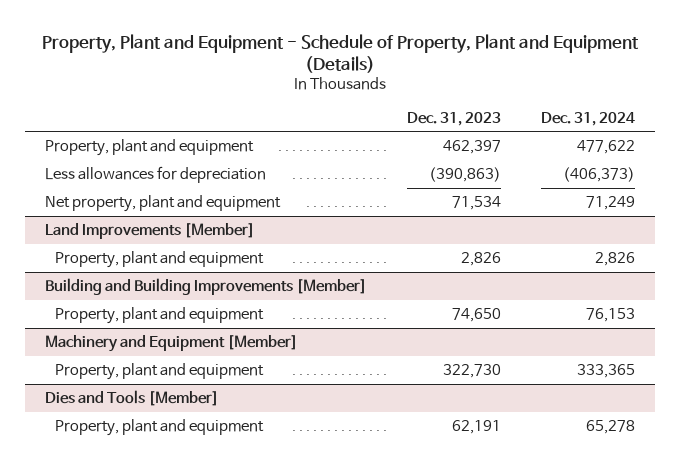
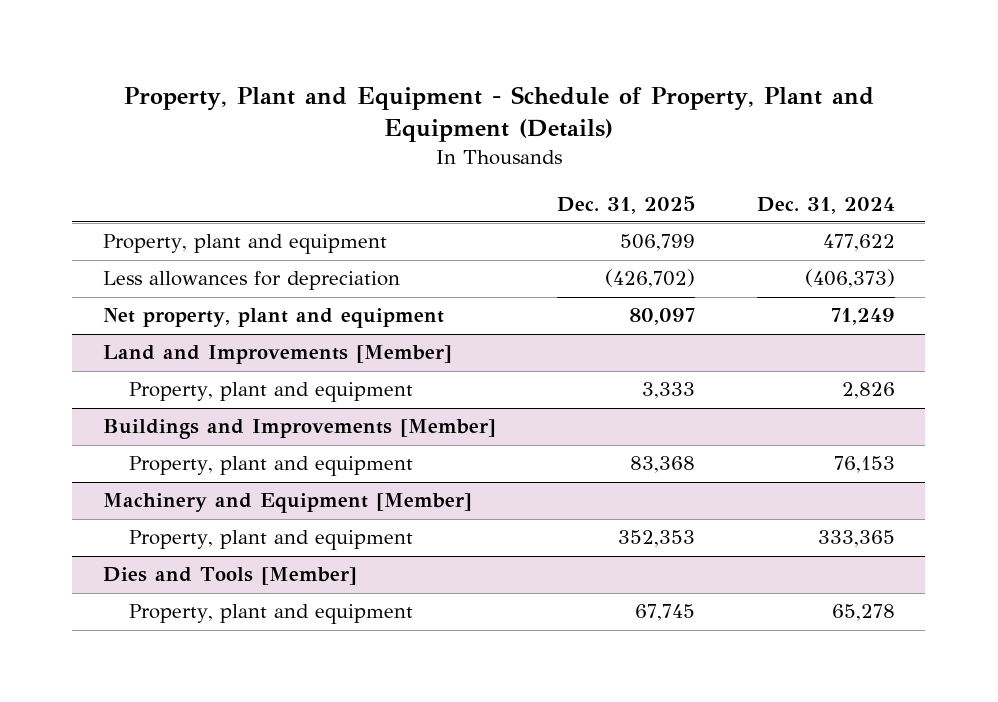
[407,111,502,126] Dec. 31, 2023 -> none
none -> [557,195,696,214] Dec. 31, 2025
[45,223,256,240] Land Improvements [Member] -> [102,345,452,365] Land and Improvements [Member]
[45,278,368,296] Building and Building Improvements [Member] -> [102,419,496,440] Buildings and Improvements [Member]

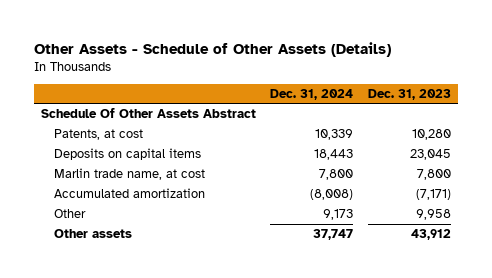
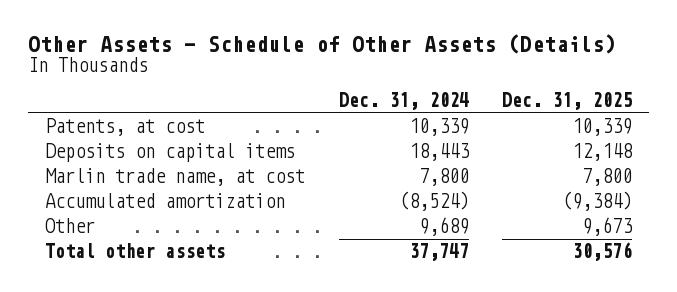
[367,88,451,100] Dec. 31, 2023 -> none
none -> [502,92,633,111] Dec. 31, 2025
[41,108,257,119] Schedule Of Other Assets Abstract -> none
[310,189,354,201] (8,008) -> [398,191,469,212] (8,524)
[323,209,354,221] 9,173 -> [418,217,469,237] 9,689
[54,229,133,239] Other assets -> [44,243,225,259] Total other assets

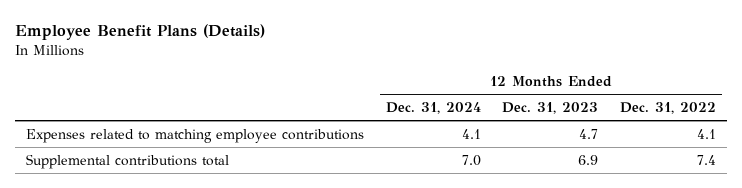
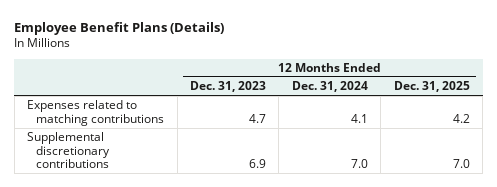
[620,102,717,115] Dec. 31, 2022 -> none
none -> [393,81,470,93] Dec. 31, 2025
[25,128,364,143] Expenses related to matching employee contributions -> [27,100,165,126] Expenses related to matching contributions
[25,153,229,169] Supplemental contributions total -> [27,132,111,169] Supplemental discretionary contributions

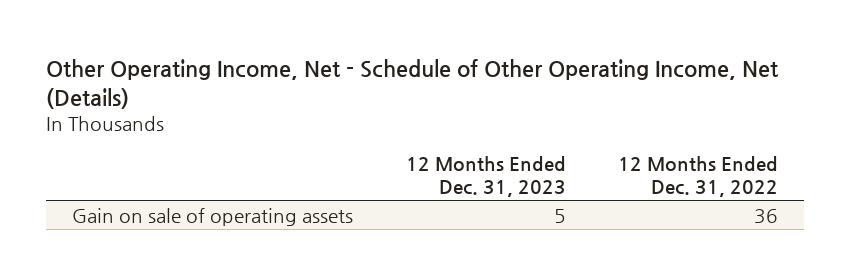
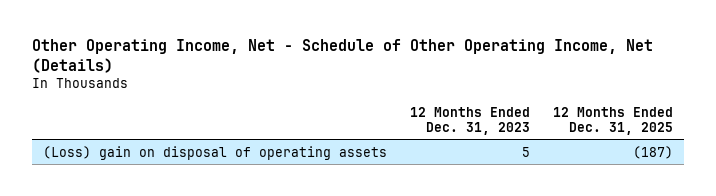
[617,155,778,197] 12 Months Ended Dec. 31, 2022 -> none
none -> [552,106,673,135] 12 Months Ended Dec. 31, 2025
[72,207,354,226] Gain on sale of operating assets -> [43,145,388,160] (Loss) gain on disposal of operating assets

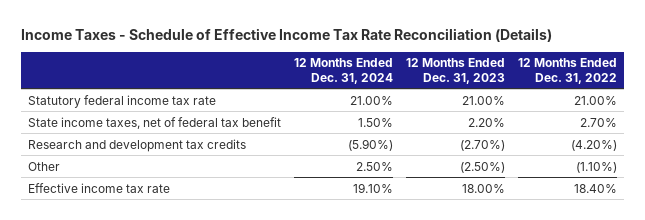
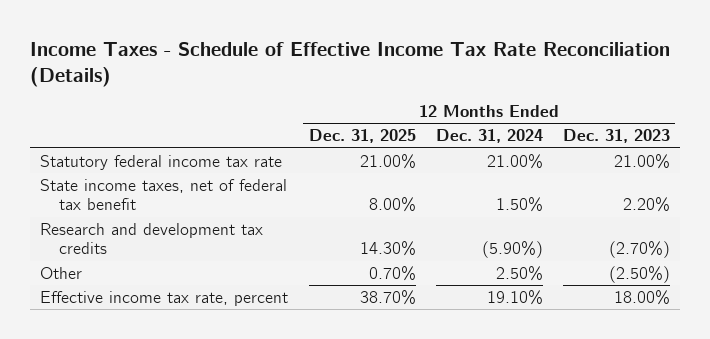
[518,58,618,84] 12 Months Ended Dec. 31, 2022 -> none
none -> [308,129,416,144] Dec. 31, 2025
[27,182,170,193] Effective income tax rate -> [40,290,289,306] Effective income tax rate, percent

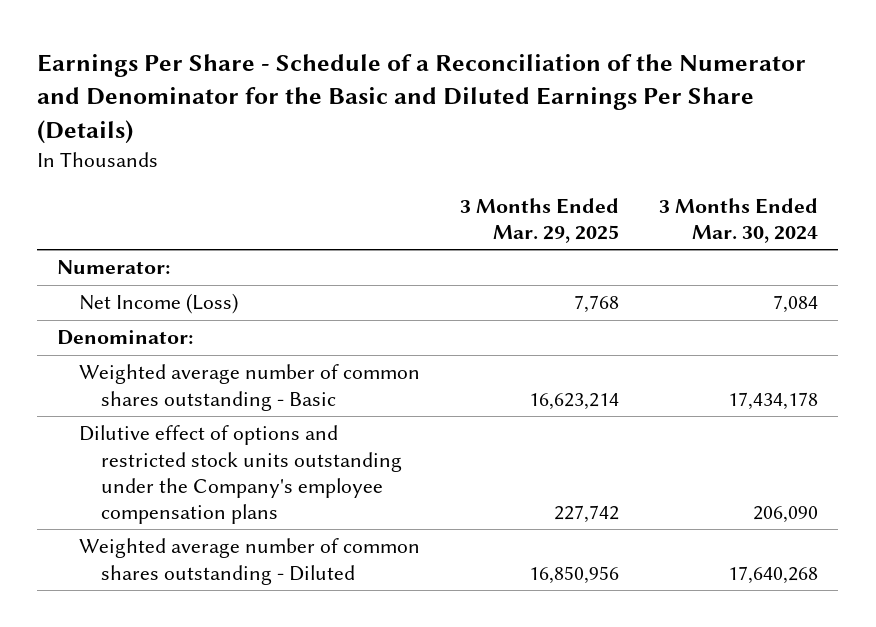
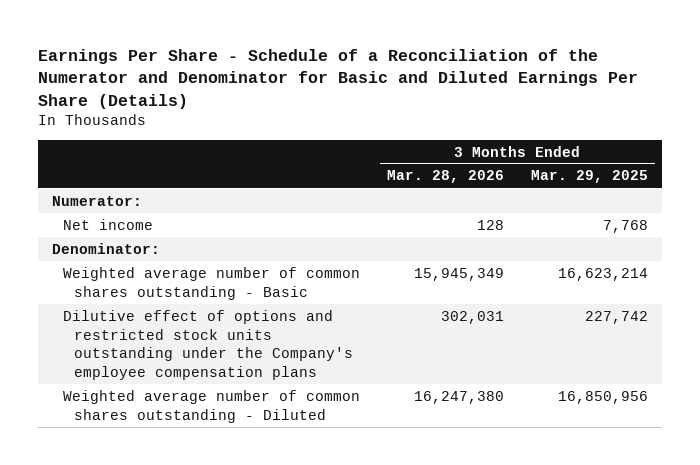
[37,53,807,144] Earnings Per Share - Schedule of a Reconciliation of the Numerator and Denominator for the Basic and Diluted Earnings Per Share (Details) -> [38,48,639,109] Earnings Per Share - Schedule of a Reconciliation of the Numerator and Denominator for Basic and Diluted Earnings Per Share (Details)
[659,197,819,243] 3 Months Ended Mar. 30, 2024 -> none
none -> [386,170,504,184] Mar. 28, 2026
[79,293,239,315] Net Income (Loss) -> [62,218,153,230] Net income

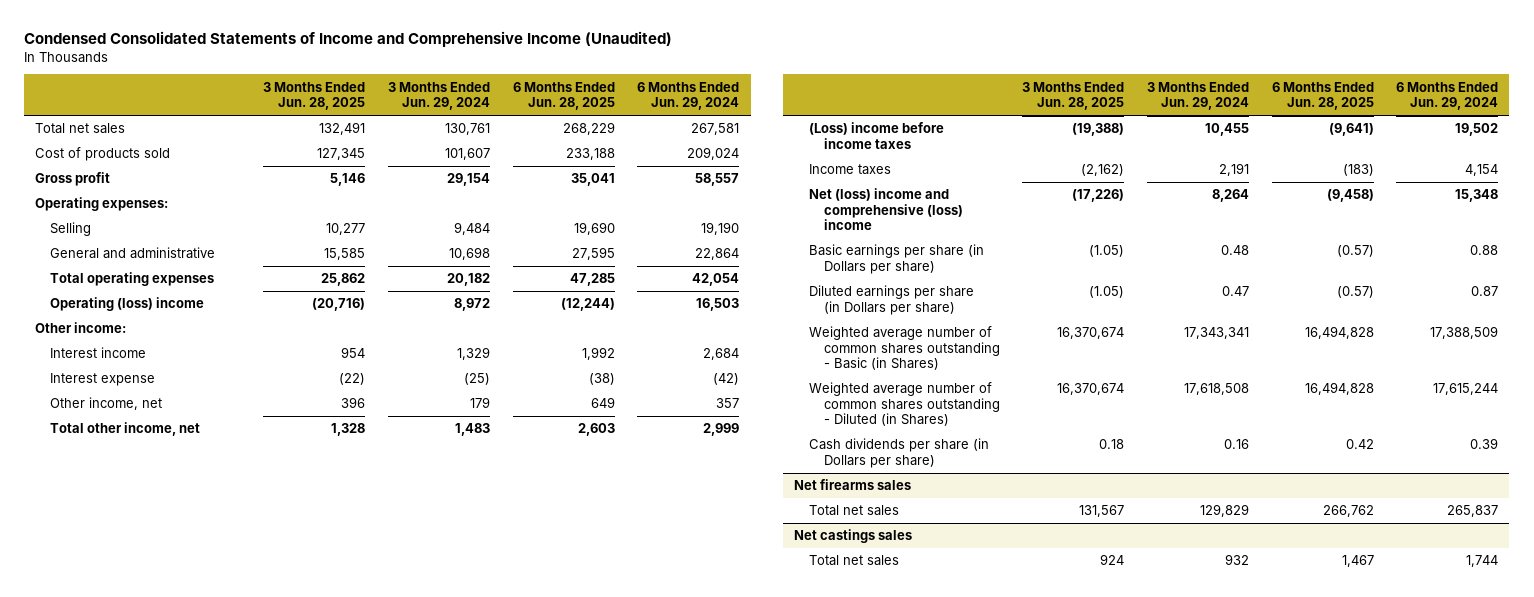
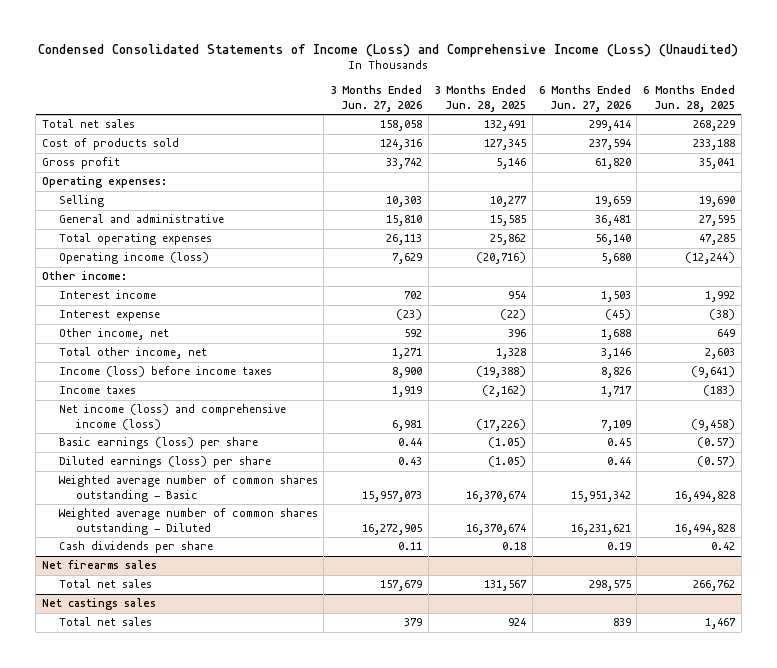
[24,31,673,48] Condensed Consolidated Statements of Income and Comprehensive Income (Unaudited) -> [38,43,739,57] Condensed Consolidated Statements of Income (Loss) and Comprehensive Income (Loss) (Unaudited)
[388,81,491,111] 3 Months Ended Jun. 29, 2024 -> none
[637,81,740,111] 6 Months Ended Jun. 29, 2024 -> none
none -> [330,85,423,112] 3 Months Ended Jun. 27, 2026
none -> [538,85,631,112] 6 Months Ended Jun. 27, 2026
[50,297,205,312] Operating (loss) income -> [58,252,209,265] Operating income (loss)
[808,122,944,149] (Loss) income before income taxes -> [58,366,272,378] Income (loss) before income taxes
[808,188,963,231] Net (loss) income and comprehensive (loss) income -> [58,404,286,430] Net income (loss) and comprehensive income (loss)
[808,244,984,274] Basic earnings per share (in Dollars per share) -> [58,437,258,450] Basic earnings (loss) per share
[808,285,974,315] Diluted earnings per share (in Dollars per share) -> [58,456,271,469] Diluted earnings (loss) per share
[808,326,1000,371] Weighted average number of common shares outstanding - Basic (in Shares) -> [58,475,318,502] Weighted average number of common shares outstanding - Basic
[808,382,1000,427] Weighted average number of common shares outstanding - Diluted (in Shares) -> [58,508,318,535] Weighted average number of common shares outstanding - Diluted
[808,438,989,468] Cash dividends per share (in Dollars per share) -> [58,541,213,554] Cash dividends per share

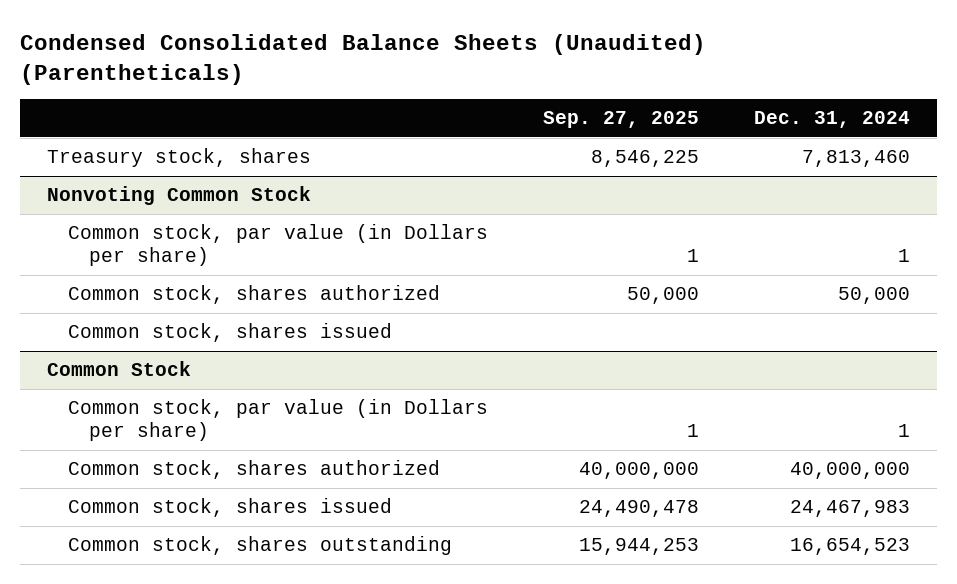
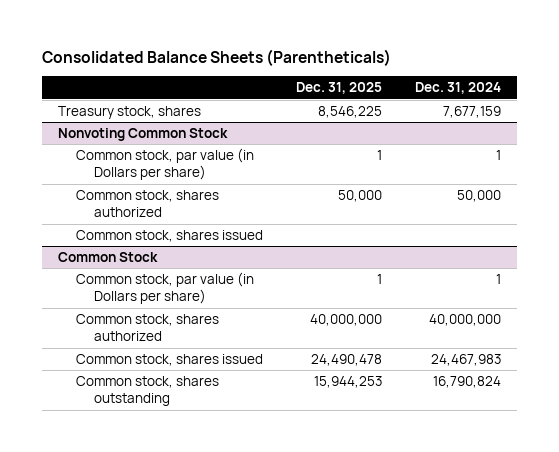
[19,33,706,85] Condensed Consolidated Balance Sheets (Unaudited) (Parentheticals) -> [42,48,392,66] Consolidated Balance Sheets (Parentheticals)
[543,111,700,129] Sep. 27, 2025 -> none
none -> [296,82,383,95] Dec. 31, 2025
[801,150,910,168] 7,813,460 -> [442,105,501,118] 7,677,159
[789,538,910,556] 16,654,523 -> [432,375,501,388] 16,790,824

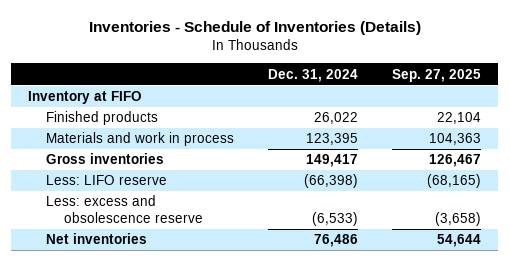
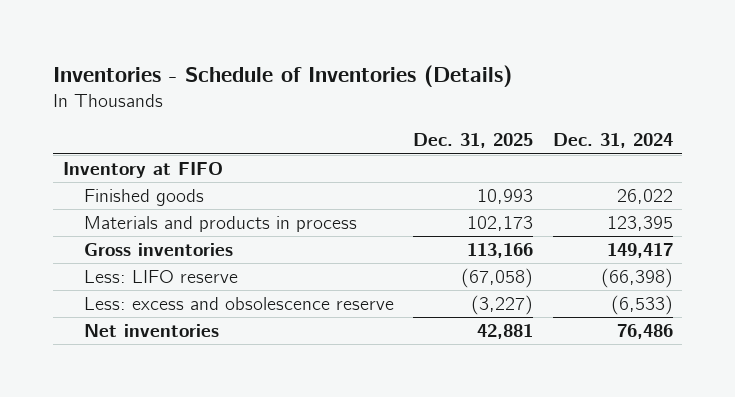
[392,68,482,82] Sep. 27, 2025 -> none
none -> [413,133,534,149] Dec. 31, 2025
[46,111,159,126] Finished products -> [84,189,205,207] Finished goods
[46,132,235,147] Materials and work in process -> [84,216,358,233] Materials and products in process

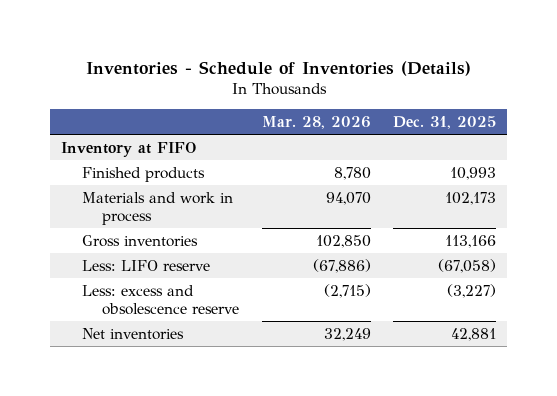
[552,133,673,149] Dec. 31, 2024 -> none
none -> [261,116,371,130] Mar. 28, 2026
[84,189,205,207] Finished goods -> [81,166,205,182] Finished products
[84,216,358,233] Materials and products in process -> [81,191,233,226] Materials and work in process

